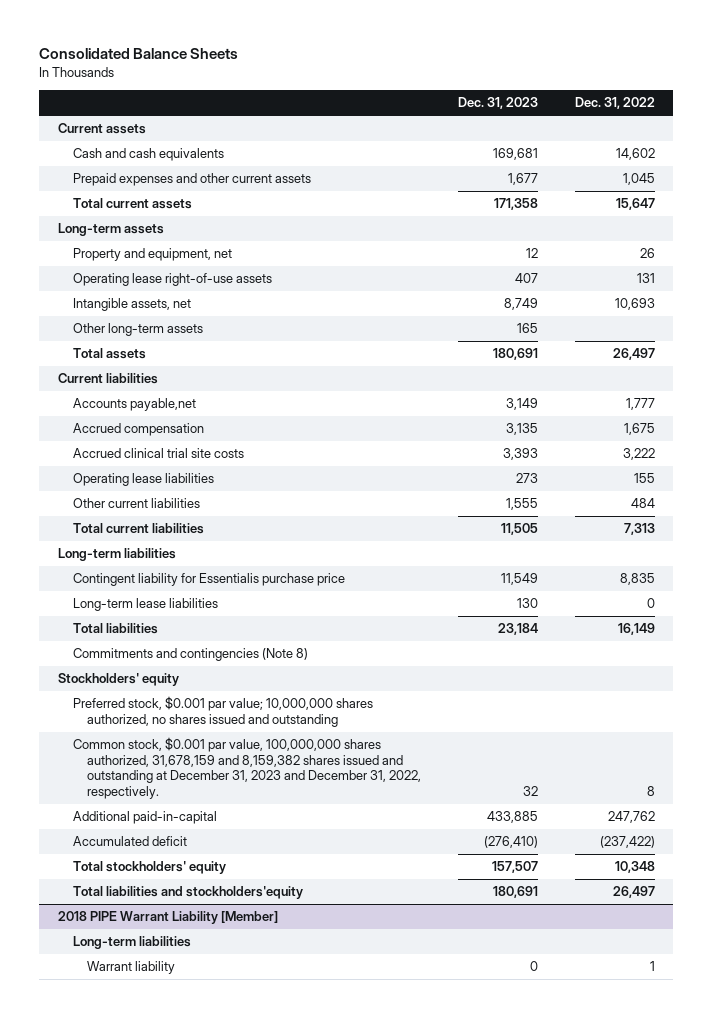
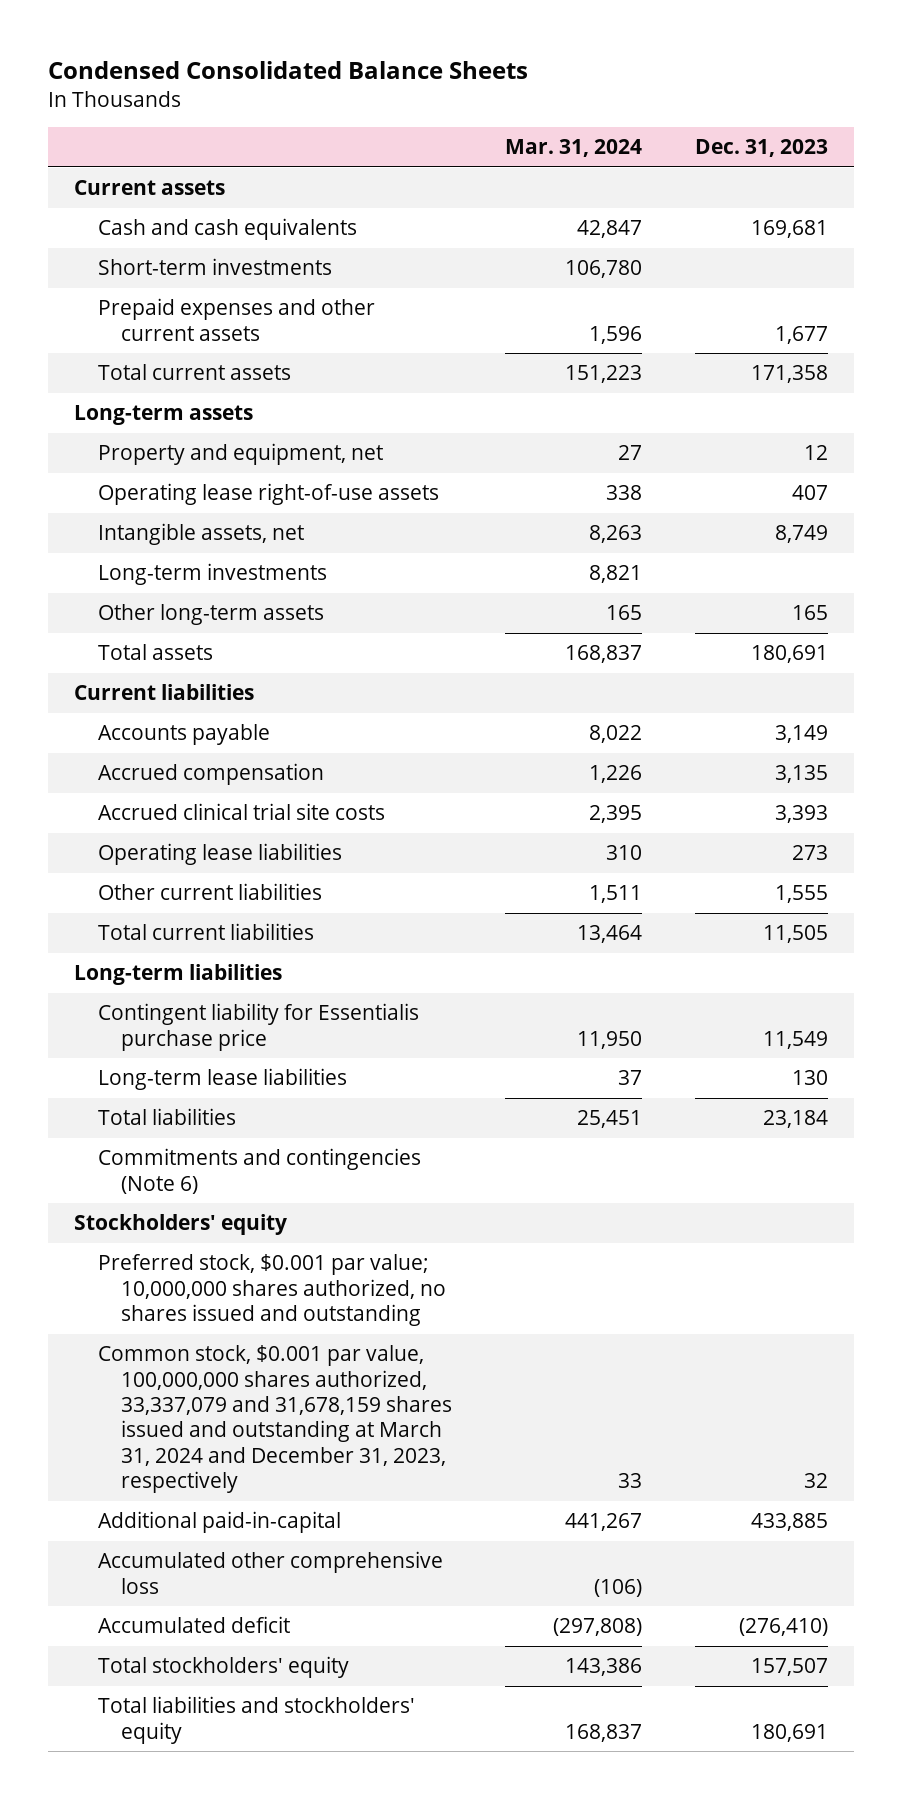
[39,48,239,60] Consolidated Balance Sheets -> [47,61,528,80] Condensed Consolidated Balance Sheets
[574,97,655,110] Dec. 31, 2022 -> none
none -> [505,139,643,158] Mar. 31, 2024
none -> [97,258,332,276] Short-term investments
none -> [97,563,327,586] Long-term investments
[72,398,196,412] Accounts payable,net -> [97,724,270,746] Accounts payable
[72,648,308,662] Commitments and contingencies (Note 8) -> [97,1148,421,1194] Commitments and contingencies (Note 6)
[72,737,422,799] Common stock, $0.001 par value, 100,000,000 shares authorized, 31,678,159 and 8,159,382 shares issued and outstanding at December 31, 2023 and December 31, 2022, respectively. -> [97,1345,453,1493] Common stock, $0.001 par value, 100,000,000 shares authorized, 33,337,079 and 31,678,159 shares issued and outstanding at March 31, 2024 and December 31, 2023, respectively
none -> [97,1551,443,1594] Accumulated other comprehensive loss
[57,911,278,925] 2018 PIPE Warrant Liability [Member] -> none
[72,936,191,950] Long-term liabilities -> none
[87,961,176,975] Warrant liability -> none
[72,886,303,900] Total liabilities and stockholders'equity -> [97,1696,415,1744] Total liabilities and stockholders' equity

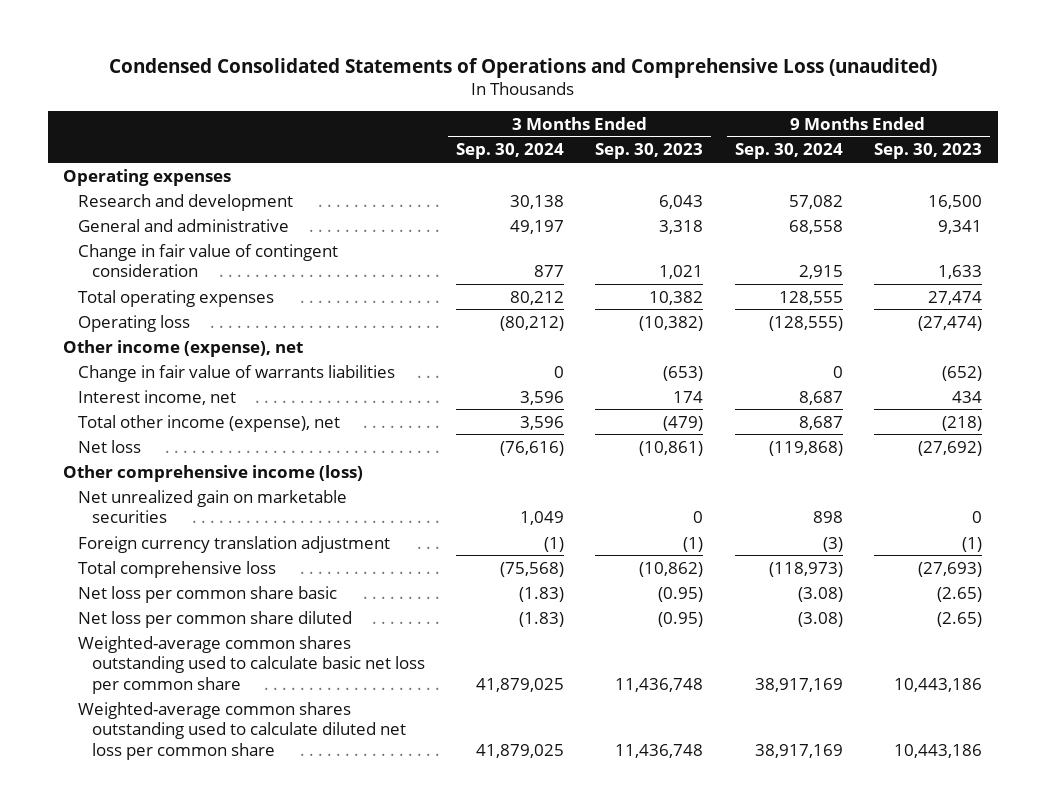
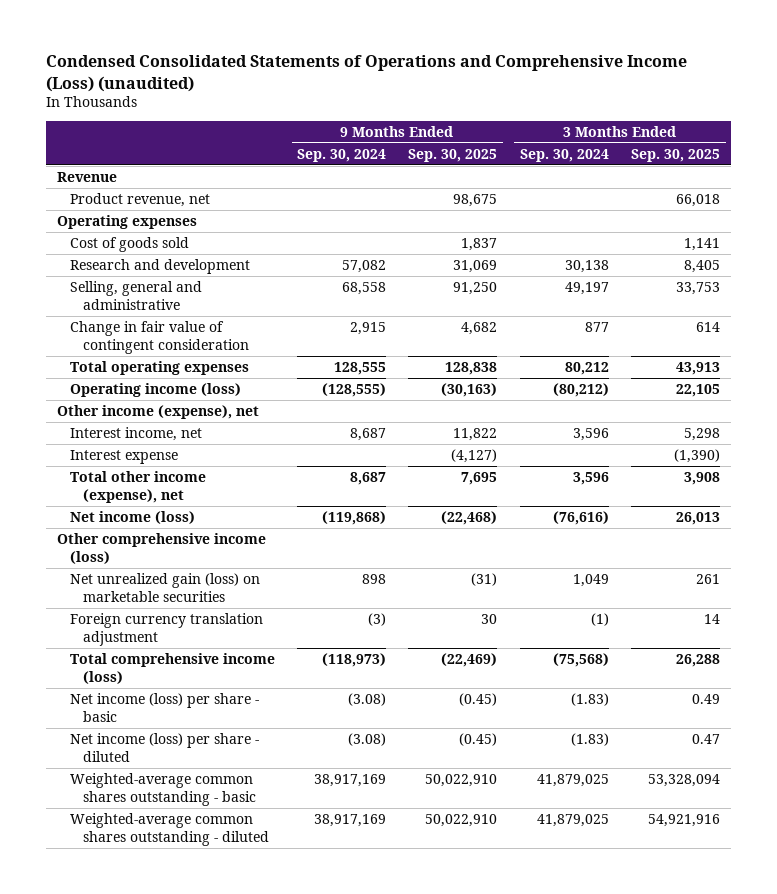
[108,57,937,78] Condensed Consolidated Statements of Operations and Comprehensive Loss (unaudited) -> [45,55,687,92] Condensed Consolidated Statements of Operations and Comprehensive Income (Loss) (unaudited)
[595,143,704,160] Sep. 30, 2023 -> none
[874,143,983,160] Sep. 30, 2023 -> none
none -> [408,148,498,162] Sep. 30, 2025
none -> [631,148,721,162] Sep. 30, 2025
none -> [56,171,117,182] Revenue
none -> [69,192,210,207] Product revenue, net
none -> [69,236,189,252] Cost of goods sold
[77,218,289,232] General and administrative -> [69,280,202,310] Selling, general and administrative
[77,314,190,332] Operating loss -> [69,382,241,397] Operating income (loss)
[77,364,395,382] Change in fair value of warrants liabilities -> none
none -> [69,449,178,464] Interest expense
[77,439,141,453] Net loss -> [69,510,195,524] Net income (loss)
[77,489,347,524] Net unrealized gain on marketable securities -> [69,572,260,602] Net unrealized gain (loss) on marketable securities
[77,560,276,578] Total comprehensive loss -> [69,652,275,684] Total comprehensive income (loss)
[77,585,337,603] Net loss per common share basic -> [69,692,259,722] Net income (loss) per share - basic
[77,610,352,628] Net loss per common share diluted -> [69,732,259,762] Net income (loss) per share - diluted
[77,635,425,694] Weighted-average common shares outstanding used to calculate basic net loss per common share -> [69,772,256,806] Weighted-average common shares outstanding - basic
[77,701,406,760] Weighted-average common shares outstanding used to calculate diluted net loss per common share -> [69,812,269,846] Weighted-average common shares outstanding - diluted

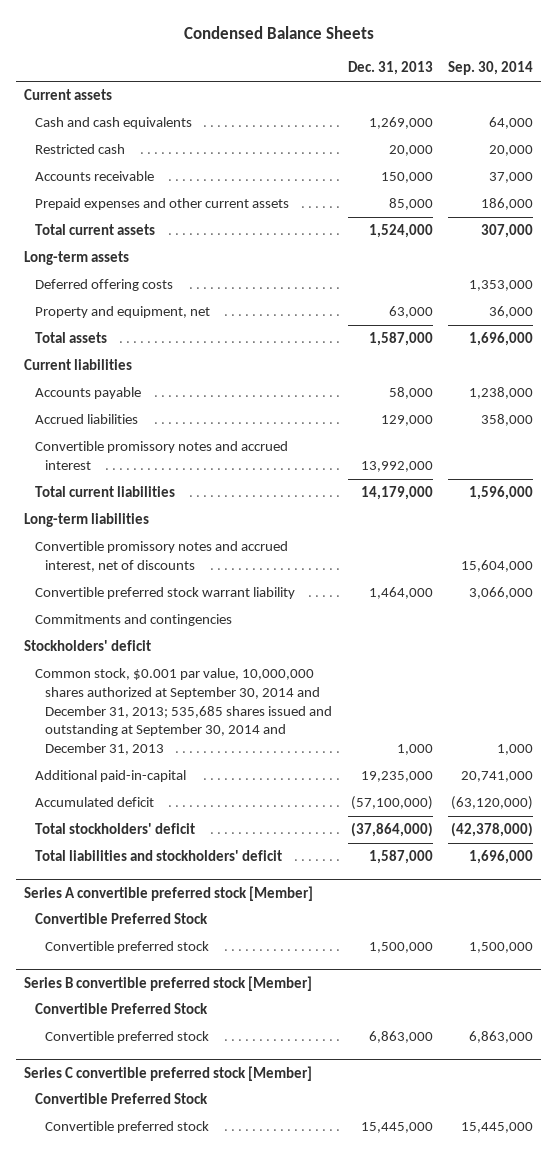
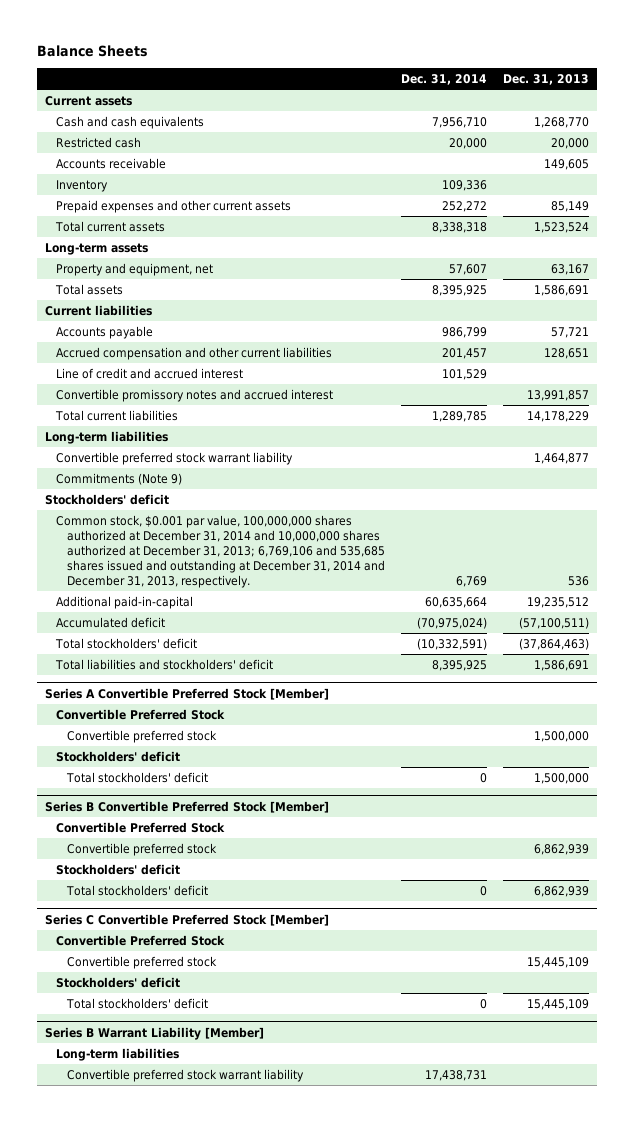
[183,26,374,40] Condensed Balance Sheets -> [36,44,148,57] Balance Sheets
[448,61,534,76] Sep. 30, 2014 -> none
none -> [401,73,488,85] Dec. 31, 2014
[368,117,433,130] 1,269,000 -> [533,117,589,129] 1,268,770
[380,172,433,184] 150,000 -> [543,159,589,171] 149,605
none -> [56,180,109,193] Inventory
[388,198,433,211] 85,000 -> [550,201,589,213] 85,149
[368,224,433,239] 1,524,000 -> [533,222,589,234] 1,523,524
[34,279,173,292] Deferred offering costs -> none
[388,306,433,319] 63,000 -> [550,264,589,276] 63,167
[368,332,433,347] 1,587,000 -> [533,285,589,297] 1,586,691
[34,414,138,425] Accrued liabilities -> none
[388,387,433,400] 58,000 -> [550,327,589,339] 57,721
none -> [56,347,333,361] Accrued compensation and other current liabilities
none -> [56,368,244,380] Line of credit and accrued interest
[360,460,433,472] 13,992,000 -> [526,390,589,402] 13,991,857
[360,486,433,501] 14,179,000 -> [526,411,589,423] 14,178,229
[34,541,288,572] Convertible promissory notes and accrued interest, net of discounts -> none
[368,587,433,600] 1,464,000 -> [533,453,589,465] 1,464,877
[34,614,232,627] Commitments and contingencies -> [56,473,183,486] Commitments (Note 9)
[34,668,333,756] Common stock, $0.001 par value, 10,000,000 shares authorized at September 30, 2014 and December 31, 2013; 535,685 shares issued and outstanding at September 30, 2014 and December 31, 2013 -> [56,515,386,589] Common stock, $0.001 par value, 100,000,000 shares authorized at December 31, 2014 and 10,000,000 shares authorized at December 31, 2013; 6,769,106 and 535,685 shares issued and outstanding at December 31, 2014 and December 31, 2013, respectively.
[396,744,433,756] 1,000 -> [567,576,589,587] 536
[360,771,433,783] 19,235,000 -> [526,597,589,609] 19,235,512
[350,796,433,811] (57,100,000) -> [518,617,589,630] (57,100,511)
[350,822,433,838] (37,864,000) -> [518,638,589,651] (37,864,463)
[368,850,433,865] 1,587,000 -> [533,660,589,672] 1,586,691
[24,885,314,901] Series A convertible preferred stock [Member] -> [44,687,329,700] Series A Convertible Preferred Stock [Member]
none -> [56,751,181,763] Stockholders' deficit
none -> [66,772,209,784] Total stockholders' deficit
[24,975,313,991] Series B convertible preferred stock [Member] -> [44,800,329,813] Series B Convertible Preferred Stock [Member]
[368,1031,433,1044] 6,863,000 -> [533,844,589,856] 6,862,939
none -> [56,864,181,876] Stockholders' deficit
none -> [66,885,209,897] Total stockholders' deficit
[24,1065,313,1081] Series C convertible preferred stock [Member] -> [44,913,329,926] Series C Convertible Preferred Stock [Member]
[360,1122,433,1134] 15,445,000 -> [526,957,589,969] 15,445,109
none -> [56,977,181,989] Stockholders' deficit
none -> [66,998,209,1010] Total stockholders' deficit
none -> [44,1026,264,1040] Series B Warrant Liability [Member]
none -> [56,1048,180,1062] Long-term liabilities
none -> [67,1069,305,1083] Convertible preferred stock warrant liability

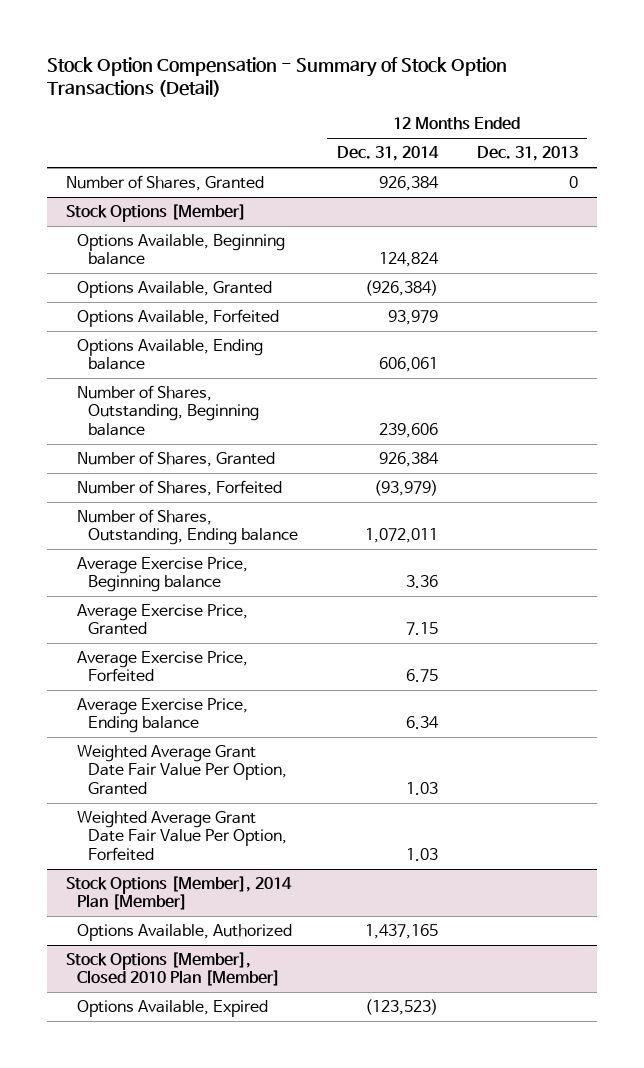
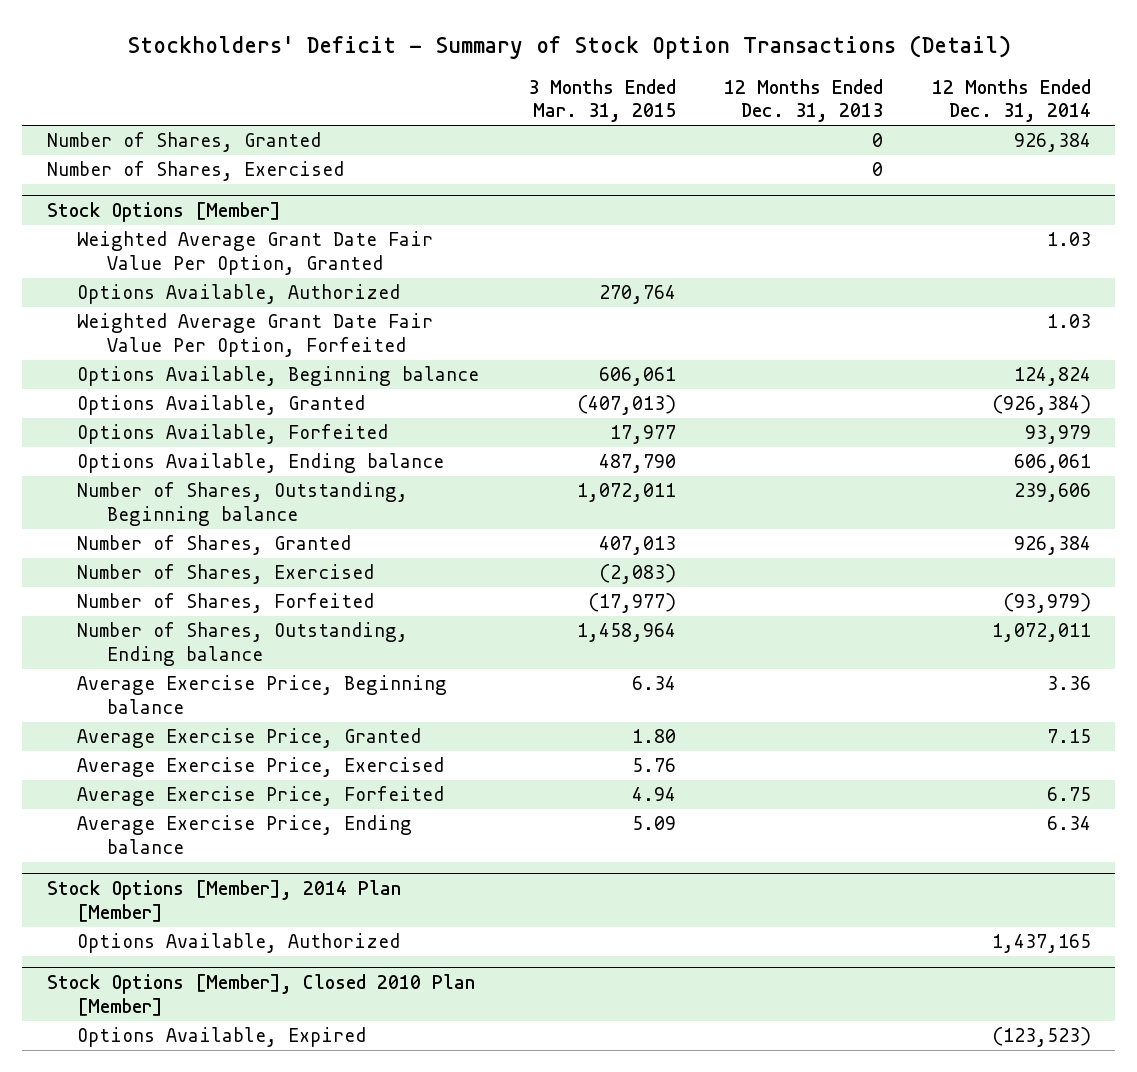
[46,56,507,98] Stock Option Compensation - Summary of Stock Option Transactions (Detail) -> [126,34,1011,59] Stockholders' Deficit - Summary of Stock Option Transactions (Detail)
none -> [527,78,676,123] 3 Months Ended Mar. 31, 2015
none -> [46,161,344,182] Number of Shares, Exercised
[77,744,287,795] Weighted Average Grant Date Fair Value Per Option, Granted -> [76,231,433,275] Weighted Average Grant Date Fair Value Per Option, Granted
none -> [76,284,400,305] Options Available, Authorized
[77,810,287,861] Weighted Average Grant Date Fair Value Per Option, Forfeited -> [76,313,433,357] Weighted Average Grant Date Fair Value Per Option, Forfeited
none -> [76,564,374,585] Number of Shares, Exercised
none -> [76,757,444,778] Average Exercise Price, Exercised

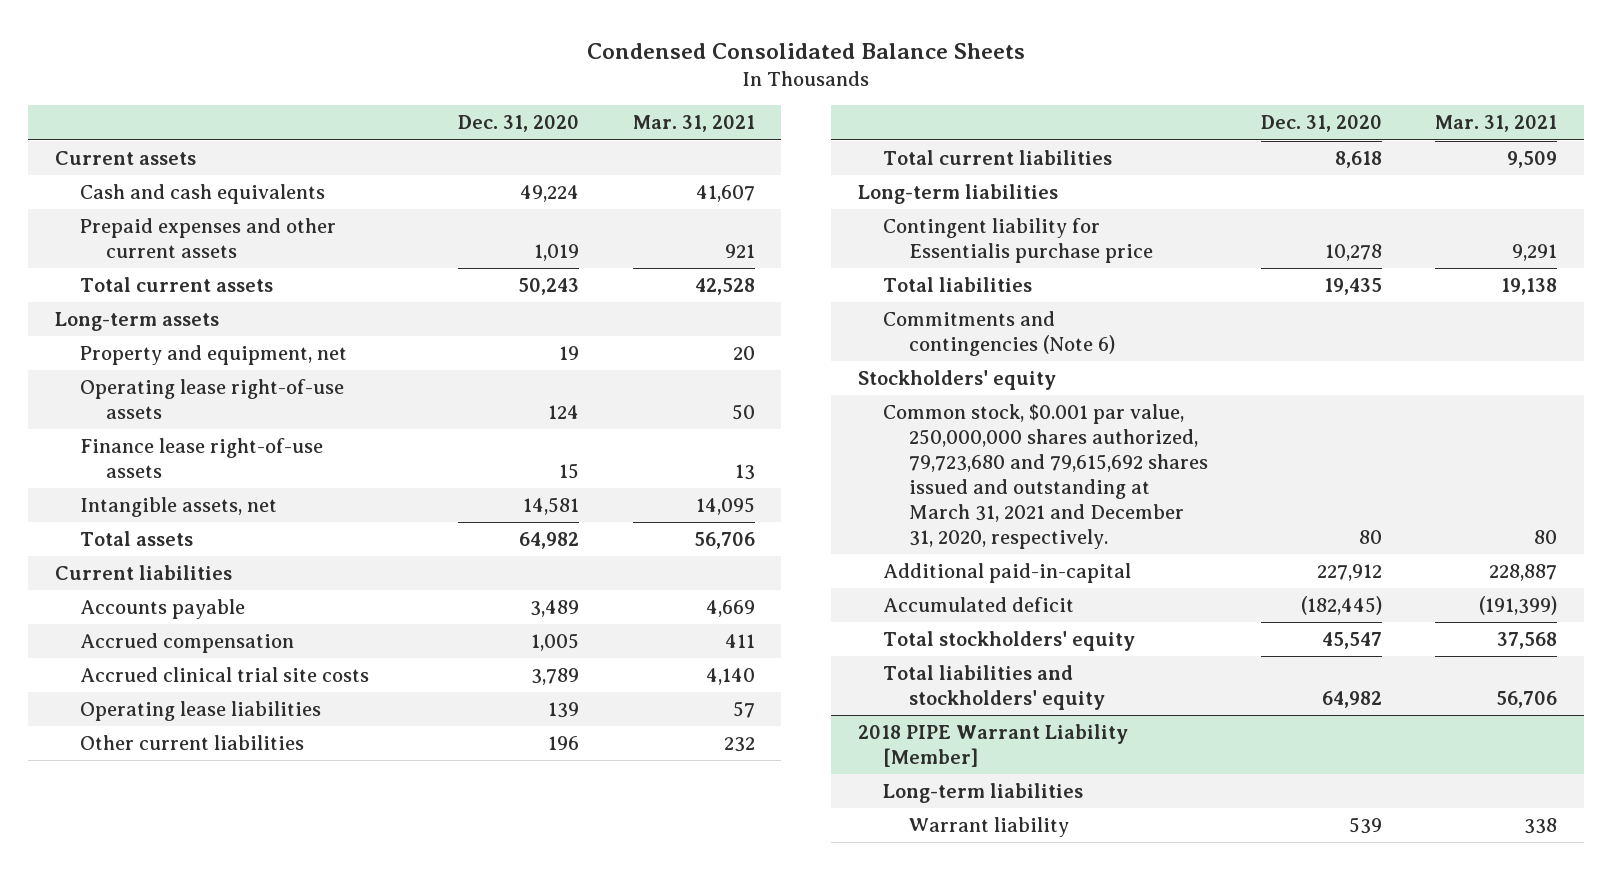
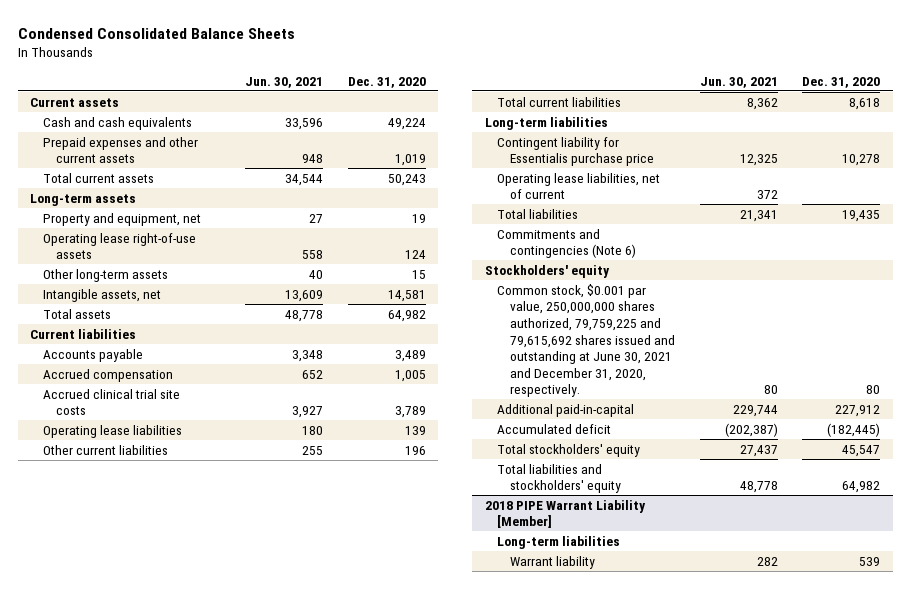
[632,115,755,133] Mar. 31, 2021 -> none
none -> [245,76,324,88] Jun. 30, 2021
[80,437,324,478] Finance lease right-of-use assets -> none
none -> [43,268,169,282] Other long-term assets
none -> [497,172,661,200] Operating lease liabilities, net of current
[883,403,1208,549] Common stock, $0.001 par value, 250,000,000 shares authorized, 79,723,680 and 79,615,692 shares issued and outstanding at March 31, 2021 and December 31, 2020, respectively. -> [497,283,676,398] Common stock, $0.001 par value, 250,000,000 shares authorized, 79,759,225 and 79,615,692 shares issued and outstanding at June 30, 2021 and December 31, 2020, respectively.

